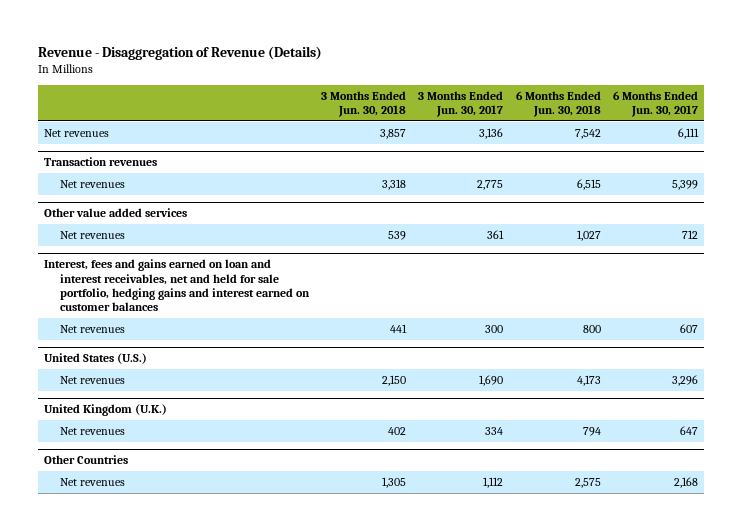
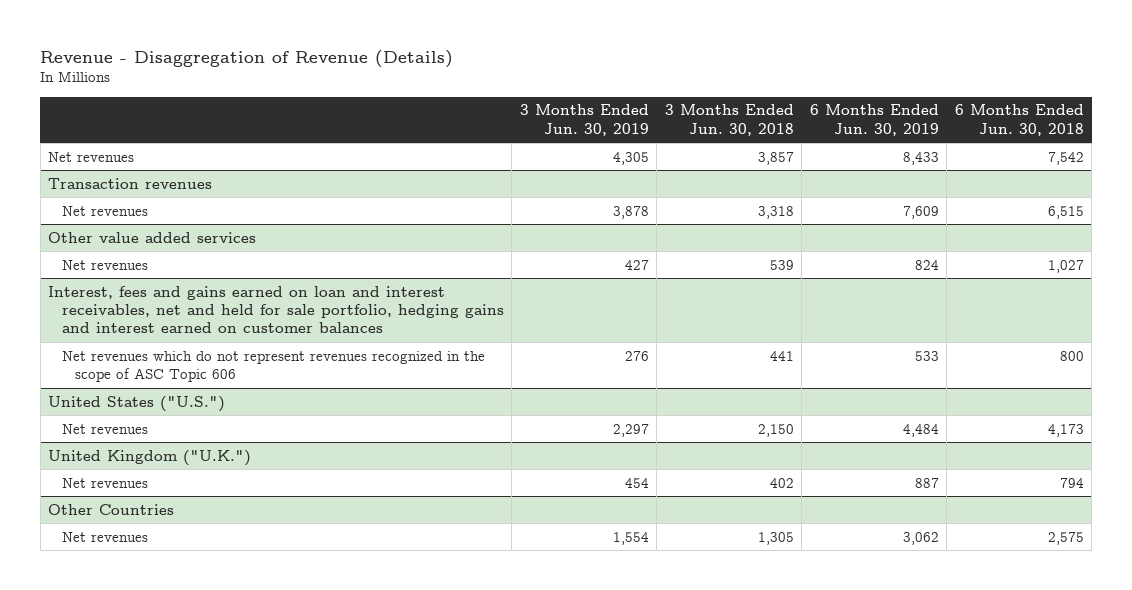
[418,90,504,117] 3 Months Ended Jun. 30, 2017 -> none
[612,90,698,117] 6 Months Ended Jun. 30, 2017 -> none
none -> [519,104,649,136] 3 Months Ended Jun. 30, 2019
none -> [809,104,939,136] 6 Months Ended Jun. 30, 2019
[60,324,126,333] Net revenues -> [61,350,485,383] Net revenues which do not represent revenues recognized in the scope of ASC Topic 606
[44,353,148,365] United States (U.S.) -> [48,395,226,412] United States ("U.S.")
[44,404,168,417] United Kingdom (U.K.) -> [48,449,252,466] United Kingdom ("U.K.")

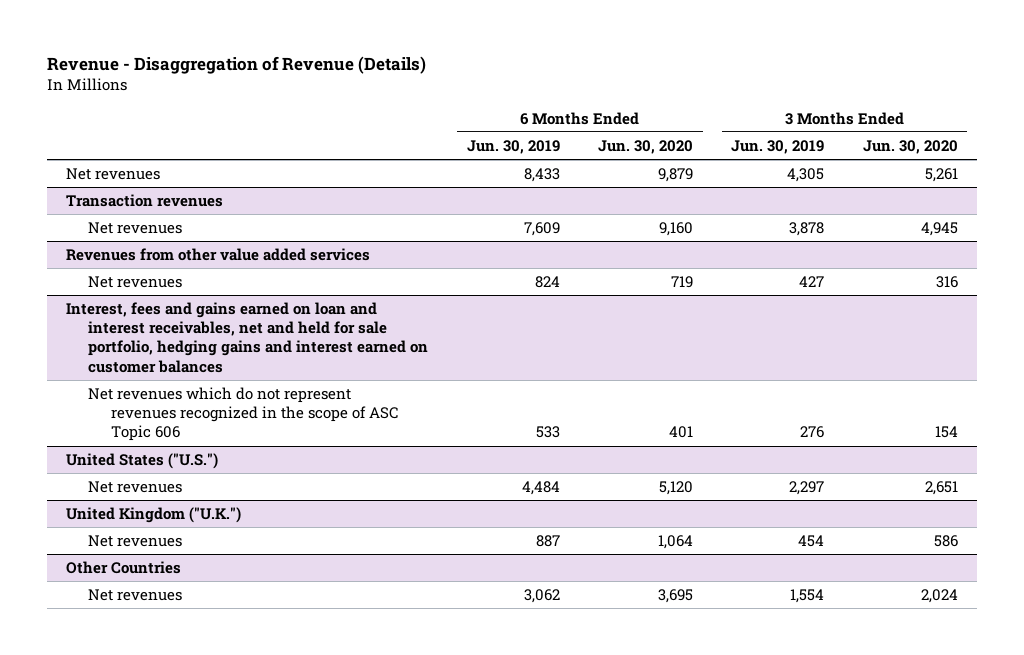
[664,104,794,136] 3 Months Ended Jun. 30, 2018 -> none
[954,104,1084,136] 6 Months Ended Jun. 30, 2018 -> none
none -> [598,139,694,154] Jun. 30, 2020
none -> [862,139,958,154] Jun. 30, 2020
[48,231,257,243] Other value added services -> [66,247,371,261] Revenues from other value added services

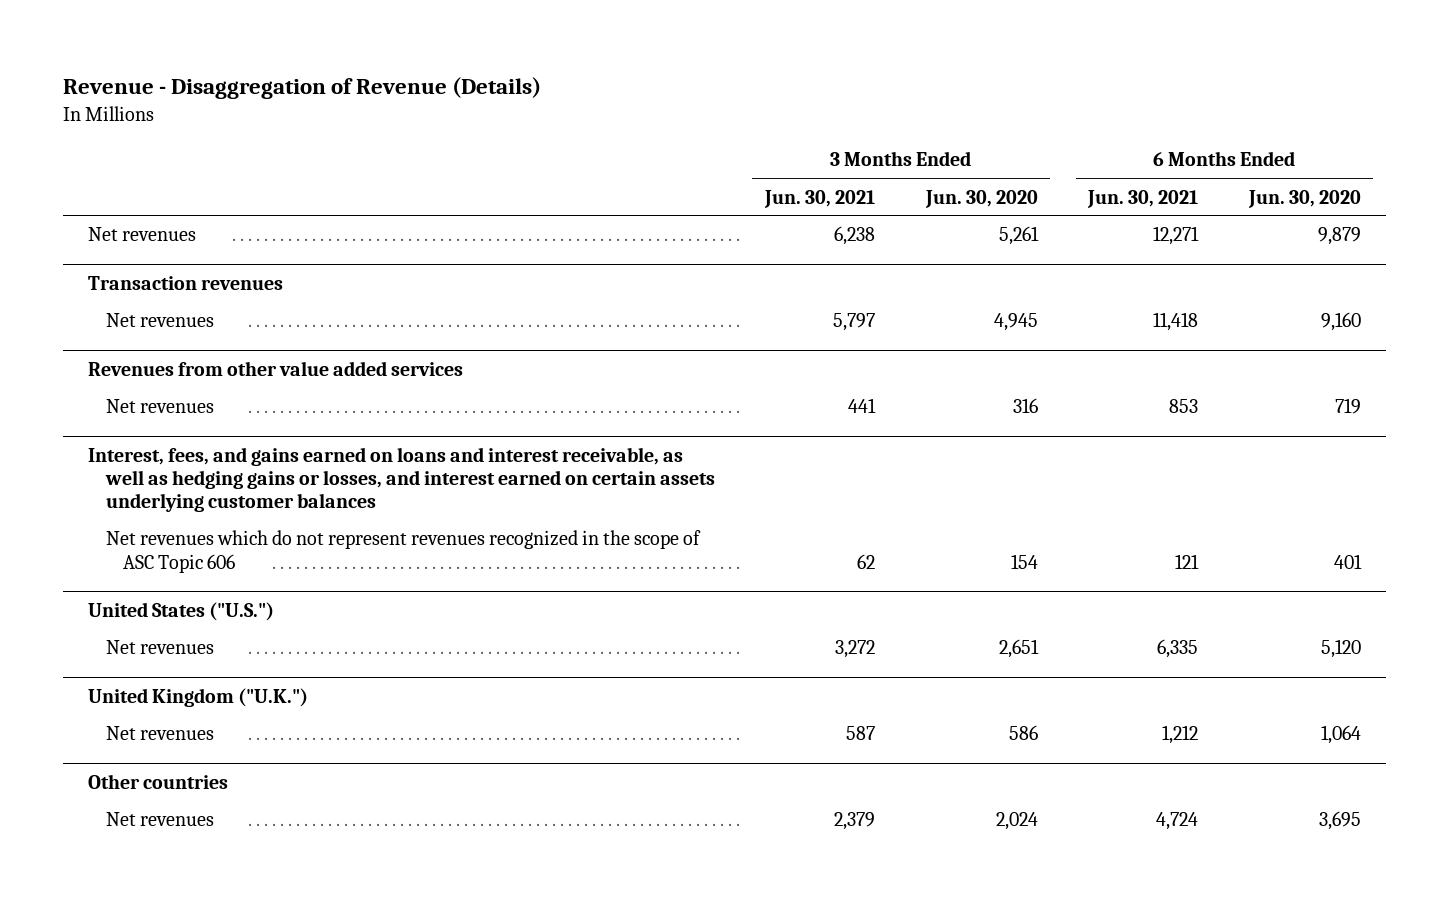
[466,139,560,154] Jun. 30, 2019 -> none
[731,139,825,154] Jun. 30, 2019 -> none
none -> [764,189,876,208] Jun. 30, 2021
none -> [1087,189,1199,208] Jun. 30, 2021
[66,301,429,373] Interest, fees and gains earned on loan and interest receivables, net and held for sale portfolio, hedging gains and interest earned on customer balances -> none
none -> [88,446,715,513] Interest, fees, and gains earned on loans and interest receivable, as well as hedging gains or losses, and interest earned on certain assets underlying customer balances
[66,560,182,574] Other Countries -> [88,773,229,789] Other countries

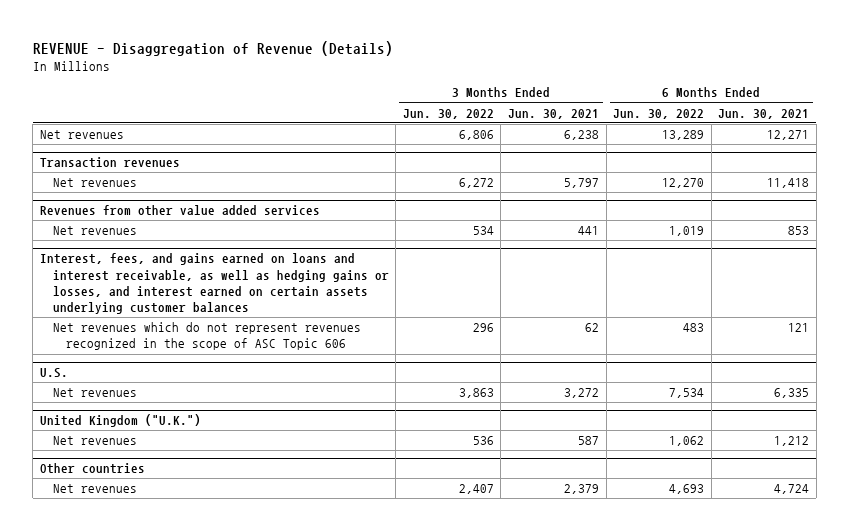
[63,77,542,100] Revenue - Disaggregation of Revenue (Details) -> [32,40,393,56] REVENUE - Disaggregation of Revenue (Details)
[924,189,1038,208] Jun. 30, 2020 -> none
[1247,189,1361,208] Jun. 30, 2020 -> none
none -> [402,108,494,119] Jun. 30, 2022
none -> [613,108,705,119] Jun. 30, 2022
[88,601,275,621] United States ("U.S.") -> [39,368,68,379] U.S.

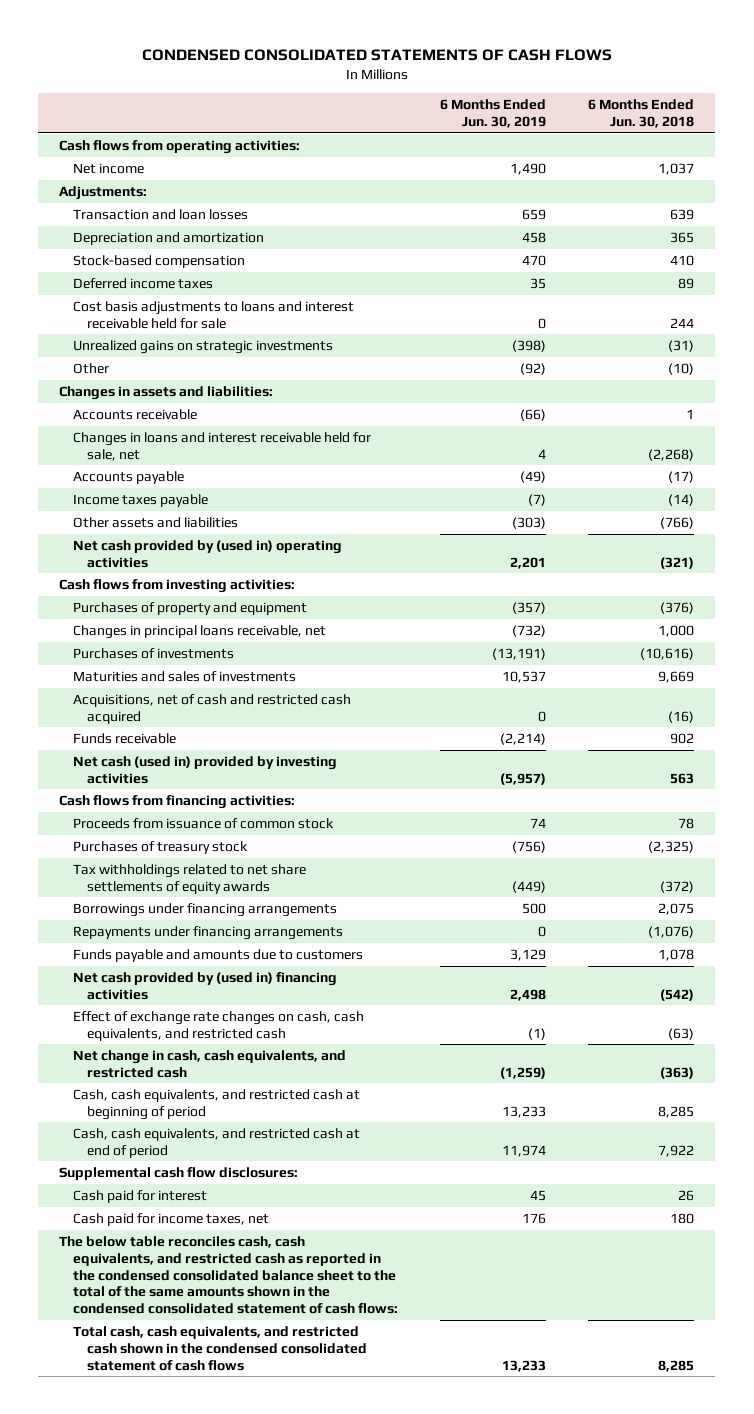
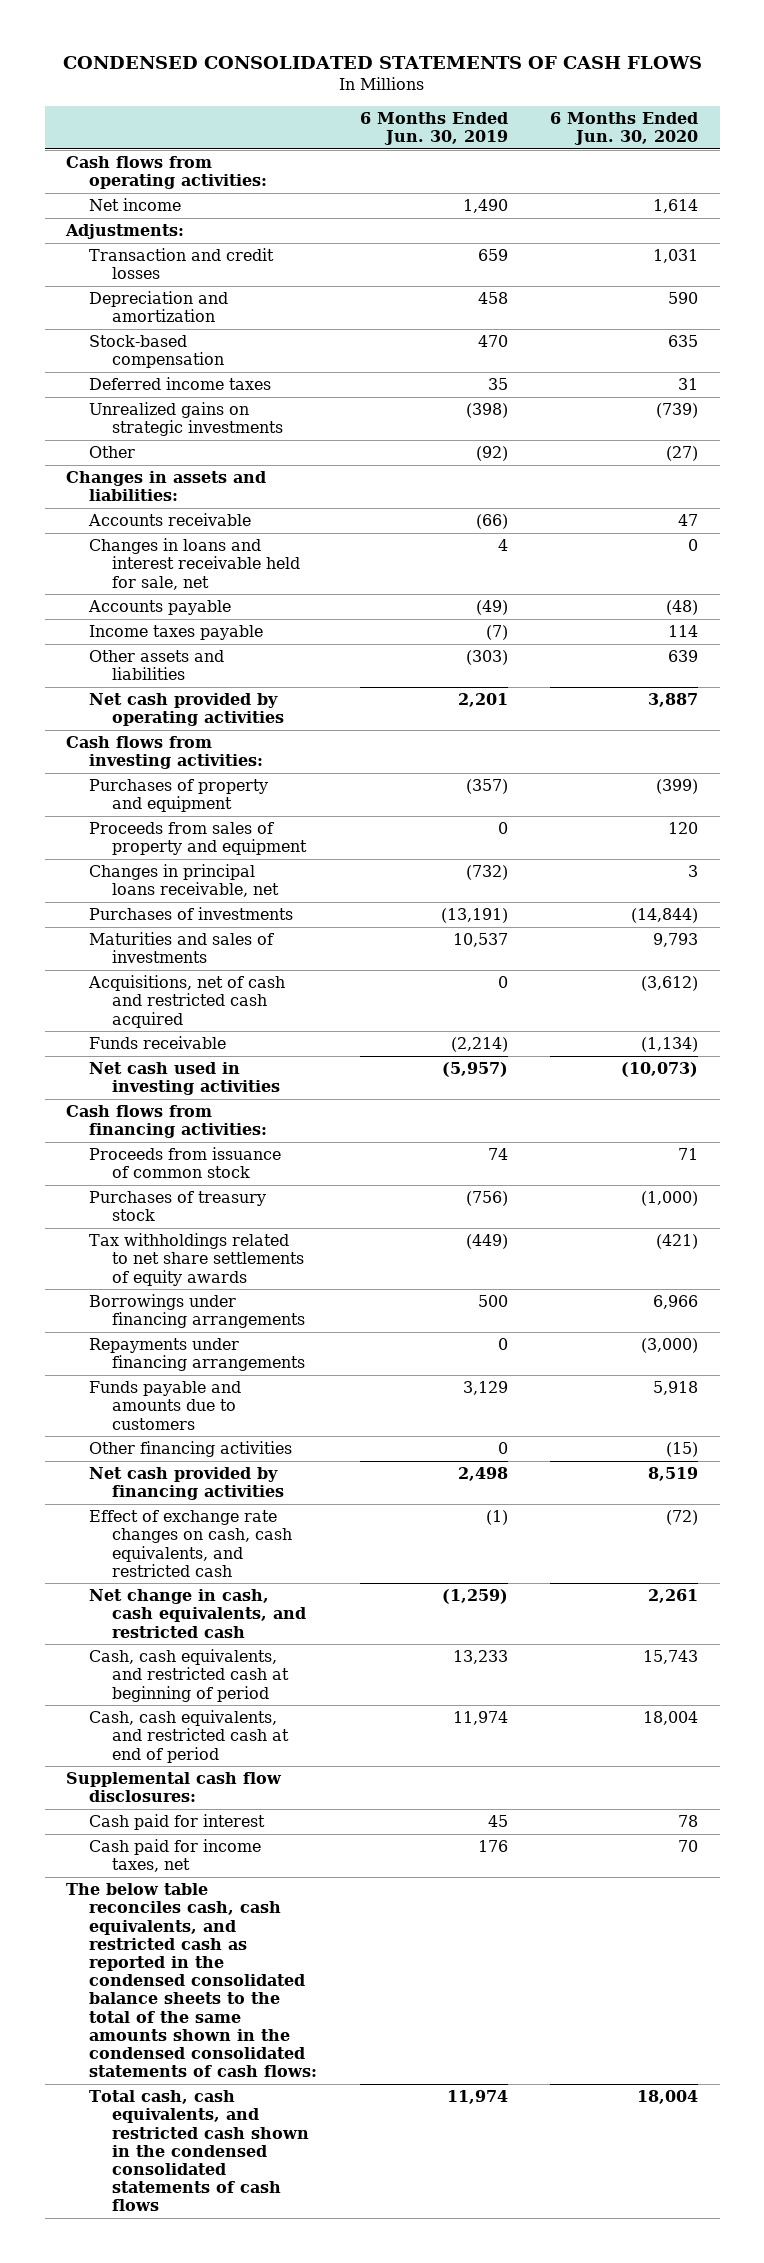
[588,99,695,129] 6 Months Ended Jun. 30, 2018 -> none
none -> [550,112,699,146] 6 Months Ended Jun. 30, 2020
[73,208,249,220] Transaction and loan losses -> [89,248,275,280] Transaction and credit losses
[73,300,355,329] Cost basis adjustments to loans and interest receivable held for sale -> none
[73,539,343,568] Net cash provided by (used in) operating activities -> [89,693,285,727] Net cash provided by operating activities
none -> [89,822,308,856] Proceeds from sales of property and equipment
[73,755,338,784] Net cash (used in) provided by investing activities -> [89,1062,281,1096] Net cash used in investing activities
none -> [89,1441,293,1458] Other financing activities
[73,971,338,1000] Net cash provided by (used in) financing activities -> [89,1467,285,1501] Net cash provided by financing activities
[59,1235,399,1315] The below table reconciles cash, cash equivalents, and restricted cash as reported in the condensed consolidated balance sheet to the total of the same amounts shown in the condensed consolidated statement of cash flows: -> [66,1883,318,2078] The below table reconciles cash, cash equivalents, and restricted cash as reported in the condensed consolidated balance sheets to the total of the same amounts shown in the condensed consolidated statements of cash flows:
[73,1325,368,1371] Total cash, cash equivalents, and restricted cash shown in the condensed consolidated statement of cash flows -> [89,2090,310,2212] Total cash, cash equivalents, and restricted cash shown in the condensed consolidated statements of cash flows
[502,1359,547,1372] 13,233 -> [446,2090,508,2105] 11,974

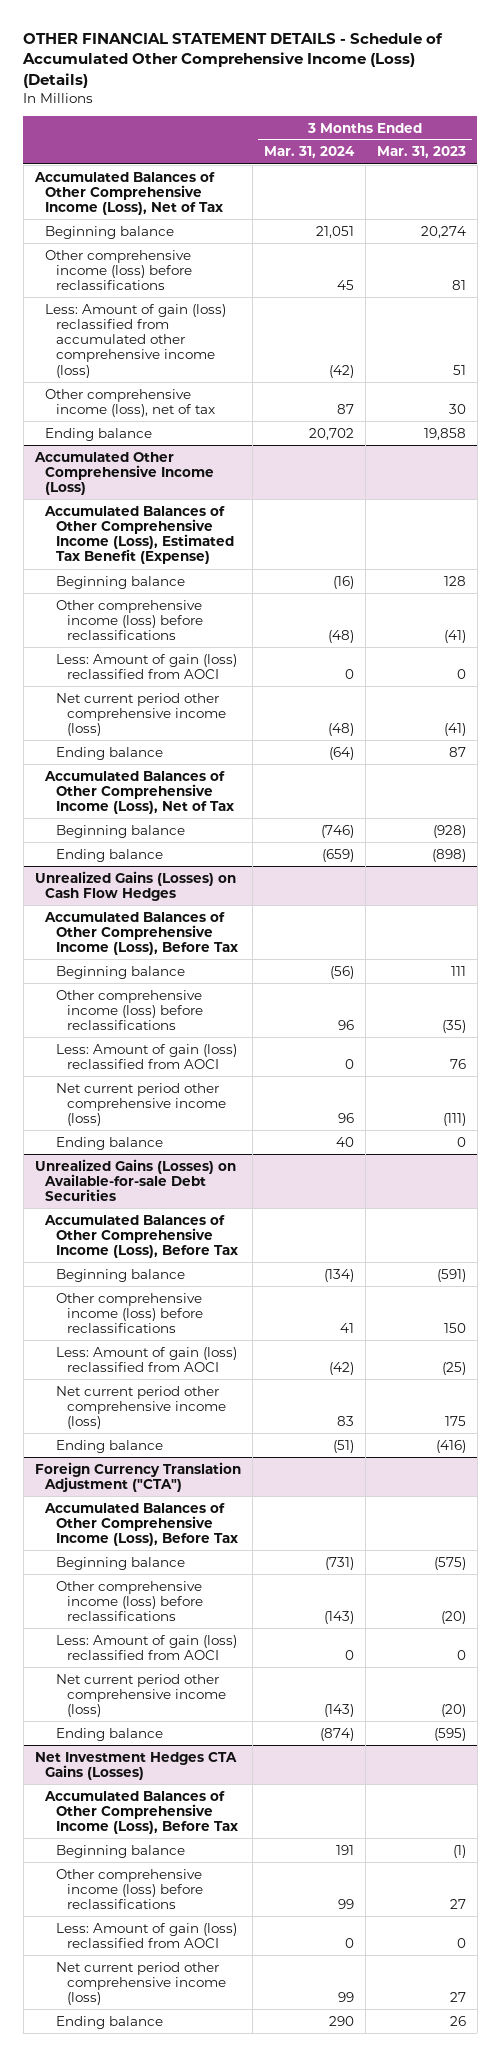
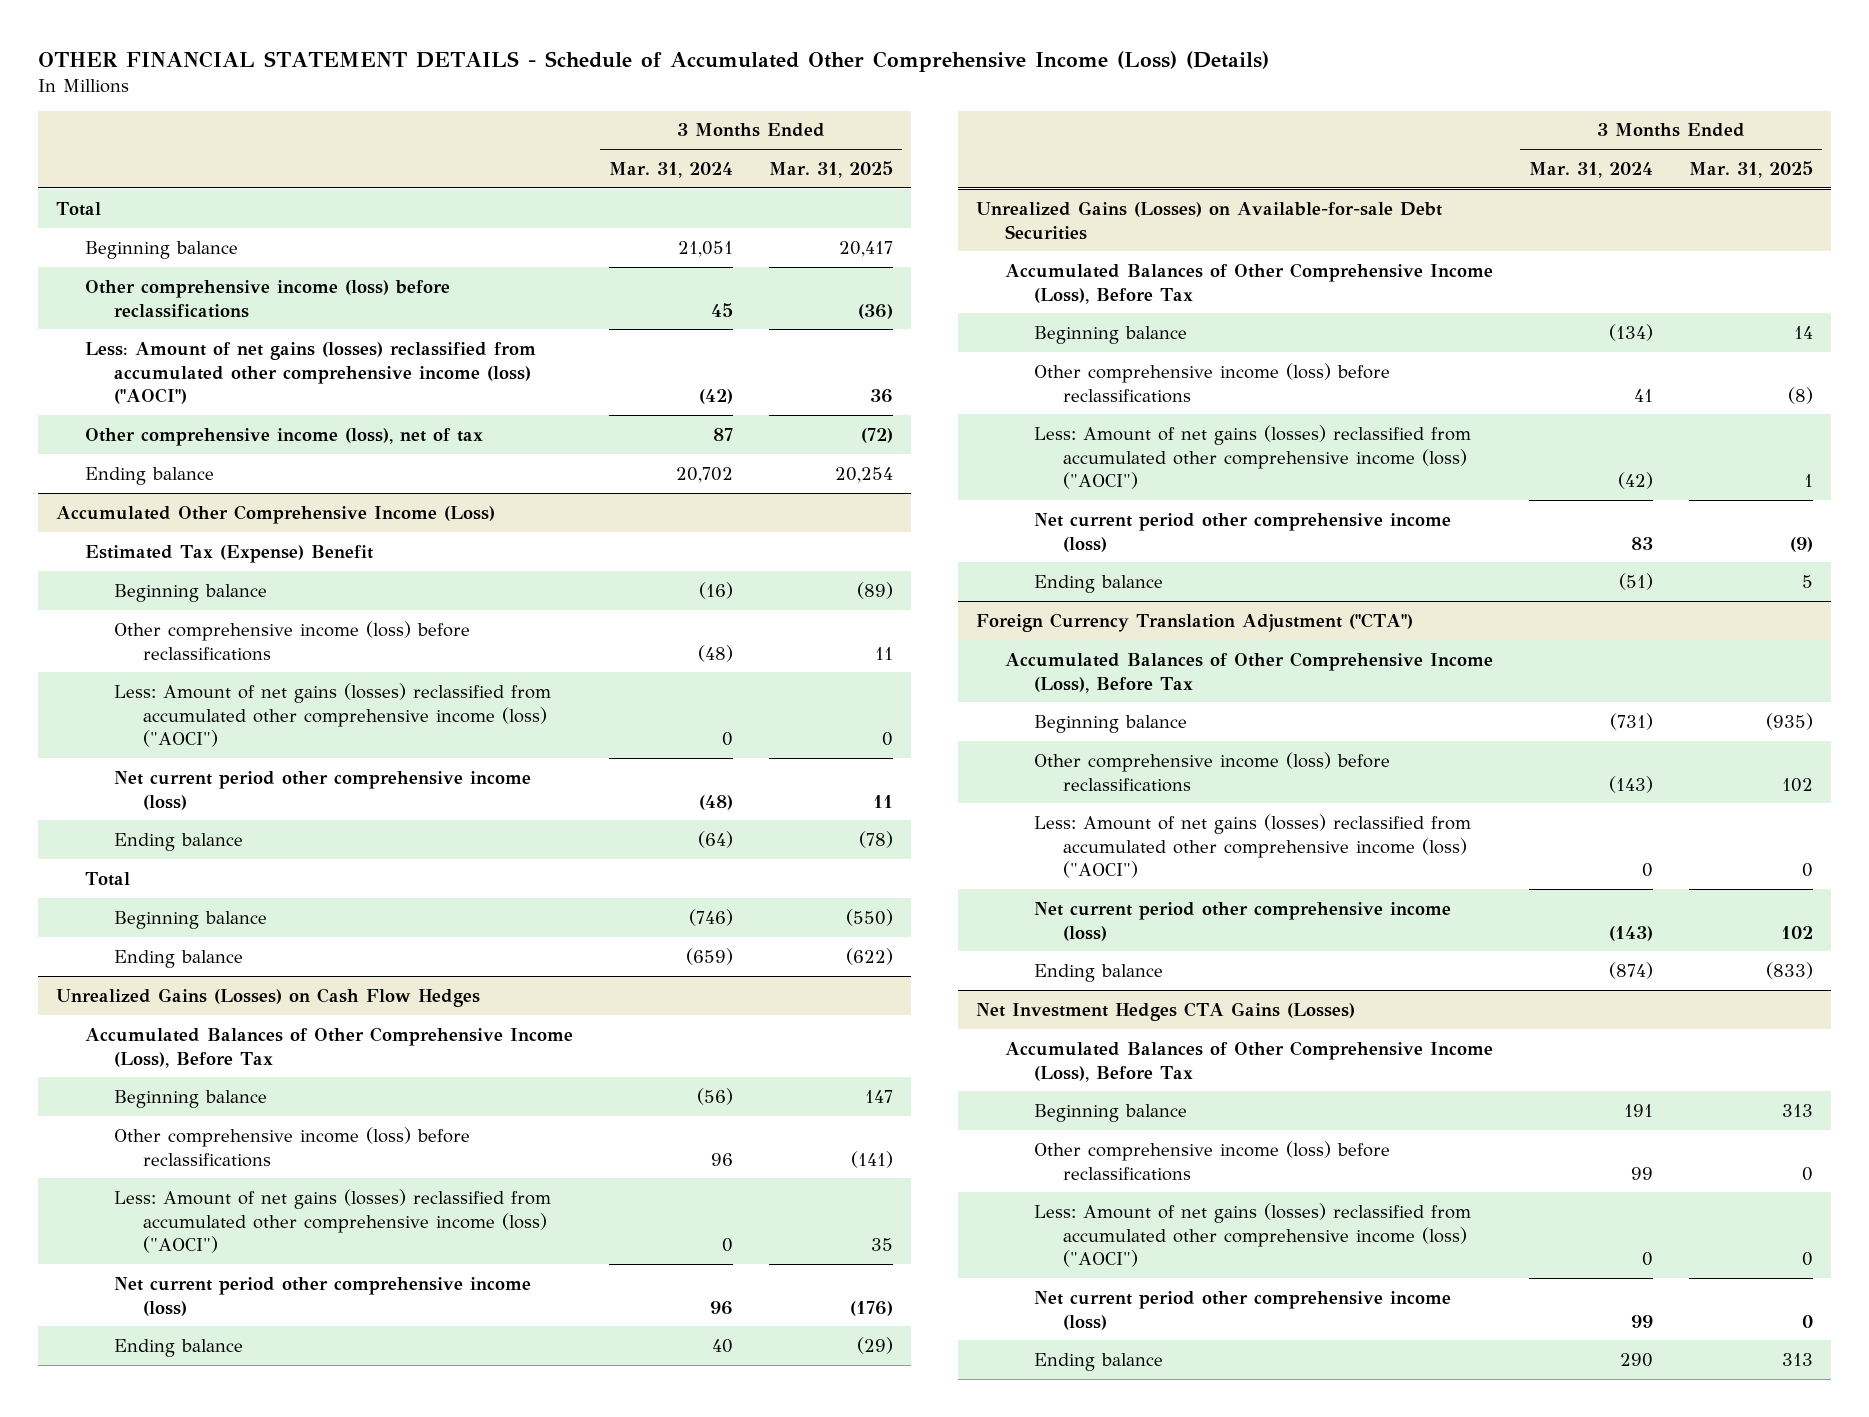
[376,146,466,159] Mar. 31, 2023 -> none
none -> [768,161,893,179] Mar. 31, 2025
[33,171,224,216] Accumulated Balances of Other Comprehensive Income (Loss), Net of Tax -> [55,201,101,216] Total
[45,303,227,378] Less: Amount of gain (loss) reclassified from accumulated other comprehensive income (loss) -> [84,341,536,405] Less: Amount of net gains (losses) reclassified from accumulated other comprehensive income (loss) ("AOCI")
[44,505,235,565] Accumulated Balances of Other Comprehensive Income (Loss), Estimated Tax Benefit (Expense) -> [84,544,373,563] Estimated Tax (Expense) Benefit
[56,653,238,679] Less: Amount of gain (loss) reclassified from AOCI -> [113,682,551,748] Less: Amount of net gains (losses) reclassified from accumulated other comprehensive income (loss) ("AOCI")
[44,770,235,815] Accumulated Balances of Other Comprehensive Income (Loss), Net of Tax -> [84,871,130,886] Total
[56,1043,238,1069] Less: Amount of gain (loss) reclassified from AOCI -> [113,1188,551,1254] Less: Amount of net gains (losses) reclassified from accumulated other comprehensive income (loss) ("AOCI")
[56,1346,238,1372] Less: Amount of gain (loss) reclassified from AOCI -> [1034,424,1472,490] Less: Amount of net gains (losses) reclassified from accumulated other comprehensive income (loss) ("AOCI")
[56,1634,238,1660] Less: Amount of gain (loss) reclassified from AOCI -> [1034,813,1472,879] Less: Amount of net gains (losses) reclassified from accumulated other comprehensive income (loss) ("AOCI")
[56,1922,238,1948] Less: Amount of gain (loss) reclassified from AOCI -> [1034,1202,1472,1268] Less: Amount of net gains (losses) reclassified from accumulated other comprehensive income (loss) ("AOCI")

